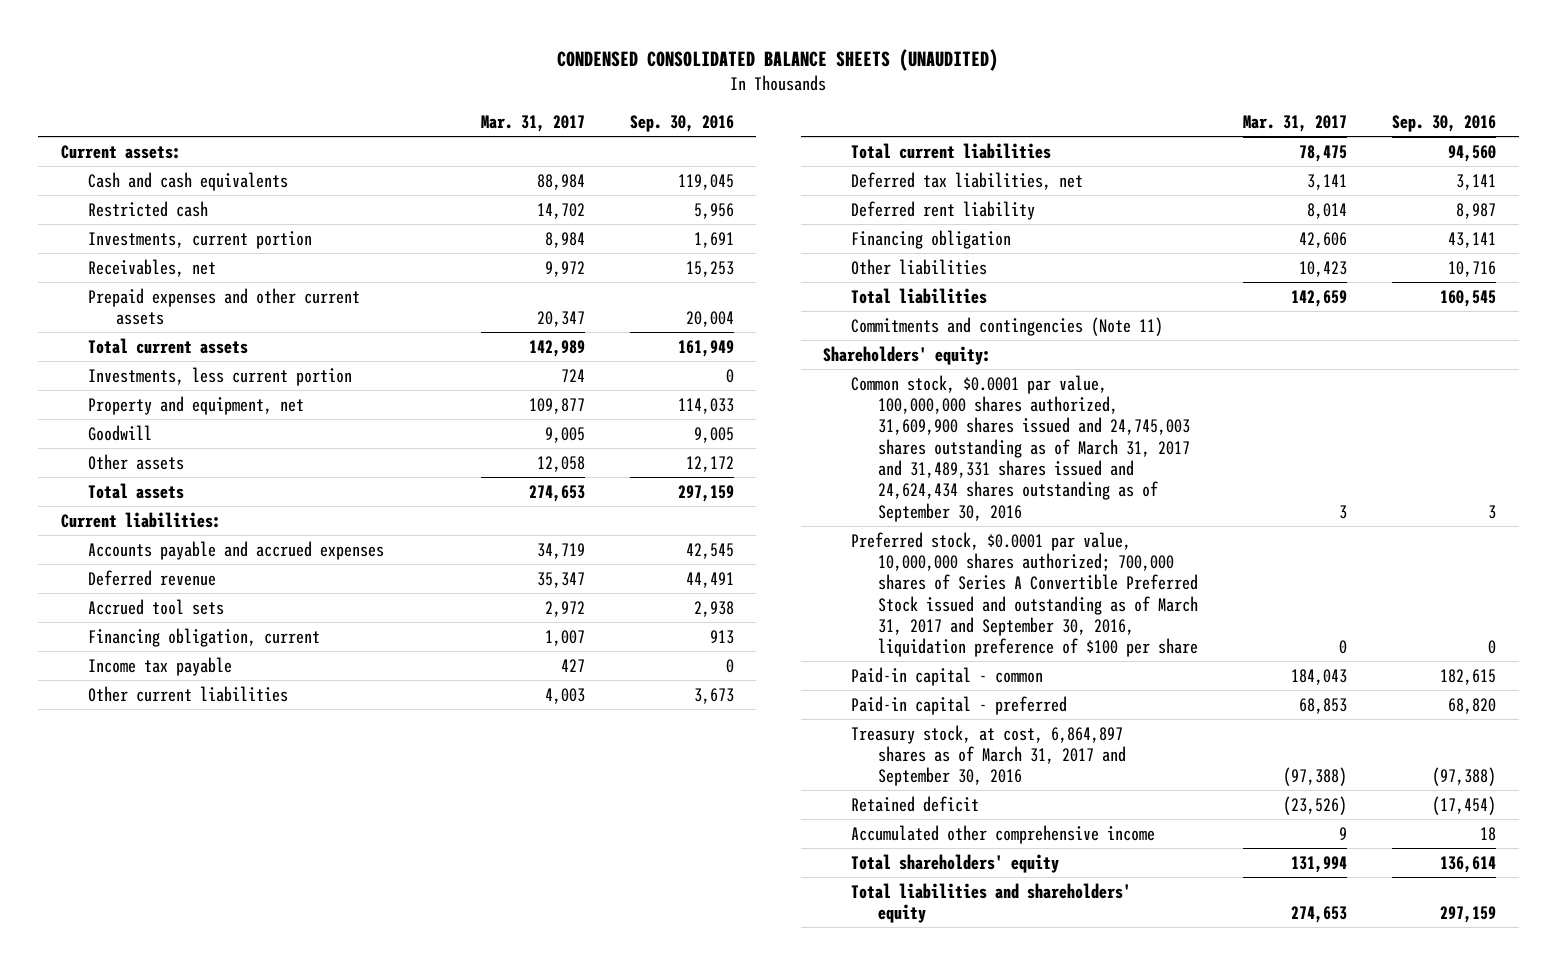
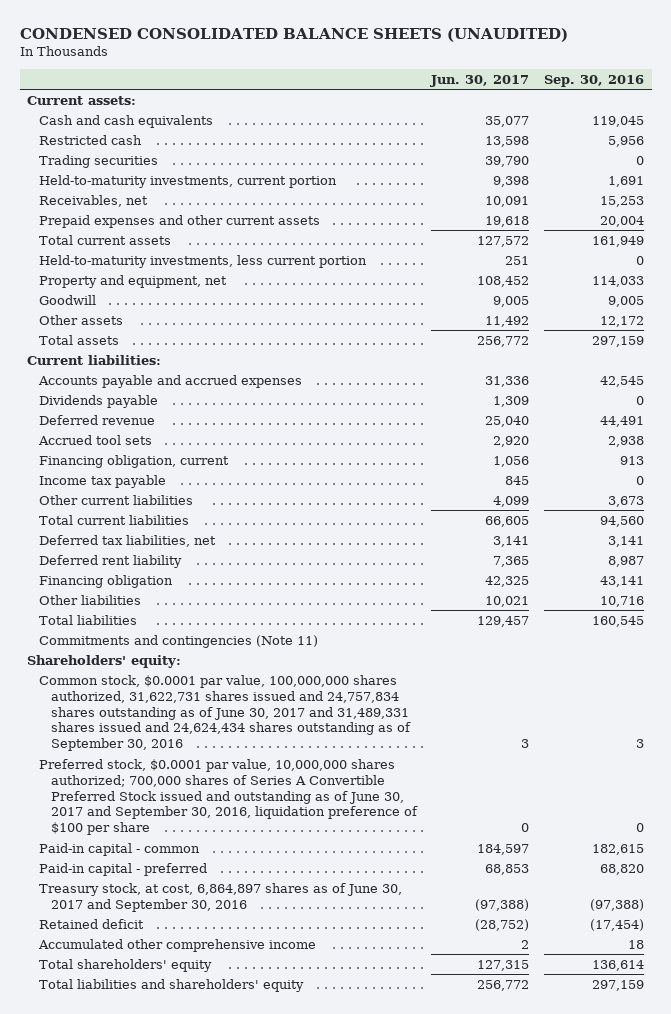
[480,115,585,133] Mar. 31, 2017 -> none
none -> [430,74,530,87] Jun. 30, 2017
none -> [38,154,158,168] Trading securities
[88,230,313,249] Investments, current portion -> [38,174,337,188] Held-to-maturity investments, current portion
[88,366,353,386] Investments, less current portion -> [38,254,367,268] Held-to-maturity investments, less current portion
none -> [38,394,158,408] Dividends payable
[850,374,1191,522] Common stock, $0.0001 par value, 100,000,000 shares authorized, 31,609,900 shares issued and 24,745,003 shares outstanding as of March 31, 2017 and 31,489,331 shares issued and 24,624,434 shares outstanding as of September 30, 2016 -> [38,674,411,752] Common stock, $0.0001 par value, 100,000,000 shares authorized, 31,622,731 shares issued and 24,757,834 shares outstanding as of June 30, 2017 and 31,489,331 shares issued and 24,624,434 shares outstanding as of September 30, 2016
[850,531,1199,658] Preferred stock, $0.0001 par value, 10,000,000 shares authorized; 700,000 shares of Series A Convertible Preferred Stock issued and outstanding as of March 31, 2017 and September 30, 2016, liquidation preference of $100 per share -> [38,758,418,836] Preferred stock, $0.0001 par value, 10,000,000 shares authorized; 700,000 shares of Series A Convertible Preferred Stock issued and outstanding as of June 30, 2017 and September 30, 2016, liquidation preference of $100 per share
[850,724,1127,787] Treasury stock, at cost, 6,864,897 shares as of March 31, 2017 and September 30, 2016 -> [38,882,402,912] Treasury stock, at cost, 6,864,897 shares as of June 30, 2017 and September 30, 2016

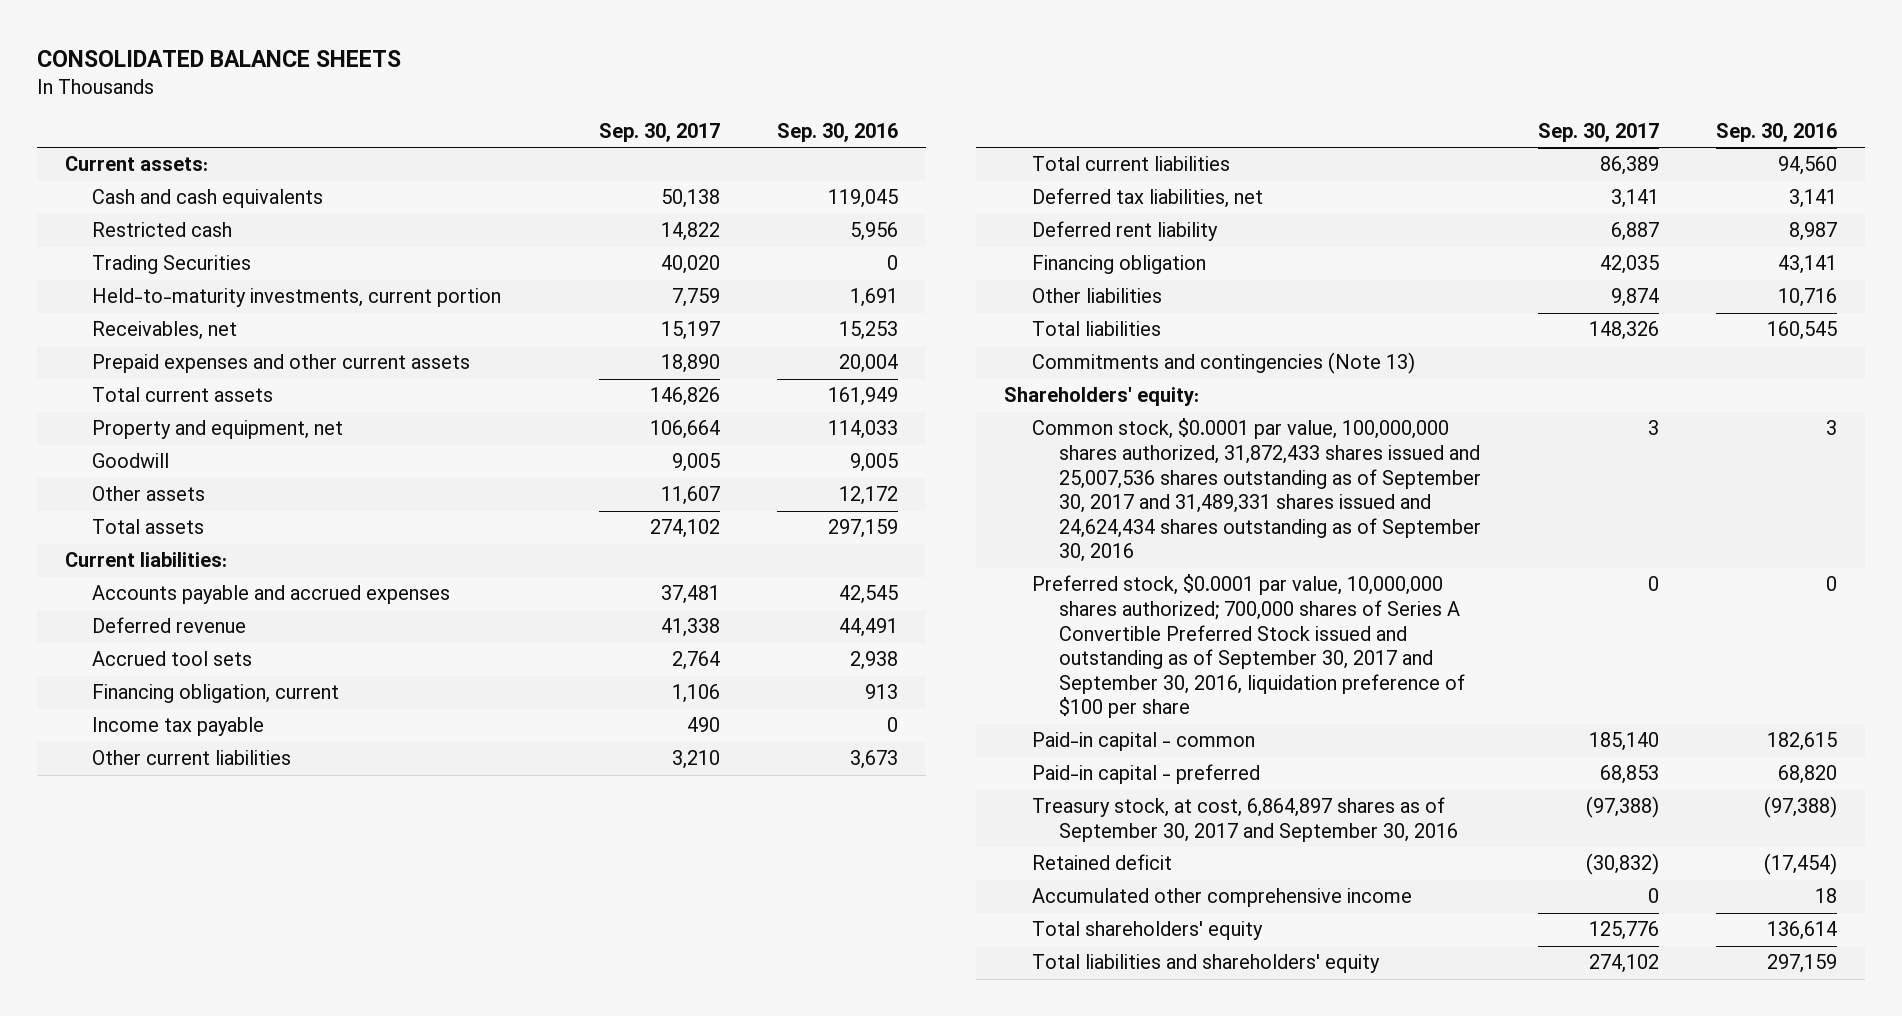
[19,28,568,43] CONDENSED CONSOLIDATED BALANCE SHEETS (UNAUDITED) -> [36,50,401,68] CONSOLIDATED BALANCE SHEETS
[430,74,530,87] Jun. 30, 2017 -> none
none -> [598,122,720,142] Sep. 30, 2017
[38,154,158,168] Trading securities -> [92,255,252,275] Trading Securities
[38,254,367,268] Held-to-maturity investments, less current portion -> none
[38,394,158,408] Dividends payable -> none
[38,634,318,648] Commitments and contingencies (Note 11) -> [1031,352,1415,375] Commitments and contingencies (Note 13)
[38,674,411,752] Common stock, $0.0001 par value, 100,000,000 shares authorized, 31,622,731 shares issued and 24,757,834 shares outstanding as of June 30, 2017 and 31,489,331 shares issued and 24,624,434 shares outstanding as of September 30, 2016 -> [1031,418,1481,563] Common stock, $0.0001 par value, 100,000,000 shares authorized, 31,872,433 shares issued and 25,007,536 shares outstanding as of September 30, 2017 and 31,489,331 shares issued and 24,624,434 shares outstanding as of September 30, 2016
[38,758,418,836] Preferred stock, $0.0001 par value, 10,000,000 shares authorized; 700,000 shares of Series A Convertible Preferred Stock issued and outstanding as of June 30, 2017 and September 30, 2016, liquidation preference of $100 per share -> [1031,574,1465,719] Preferred stock, $0.0001 par value, 10,000,000 shares authorized; 700,000 shares of Series A Convertible Preferred Stock issued and outstanding as of September 30, 2017 and September 30, 2016, liquidation preference of $100 per share
[38,882,402,912] Treasury stock, at cost, 6,864,897 shares as of June 30, 2017 and September 30, 2016 -> [1031,797,1458,843] Treasury stock, at cost, 6,864,897 shares as of September 30, 2017 and September 30, 2016

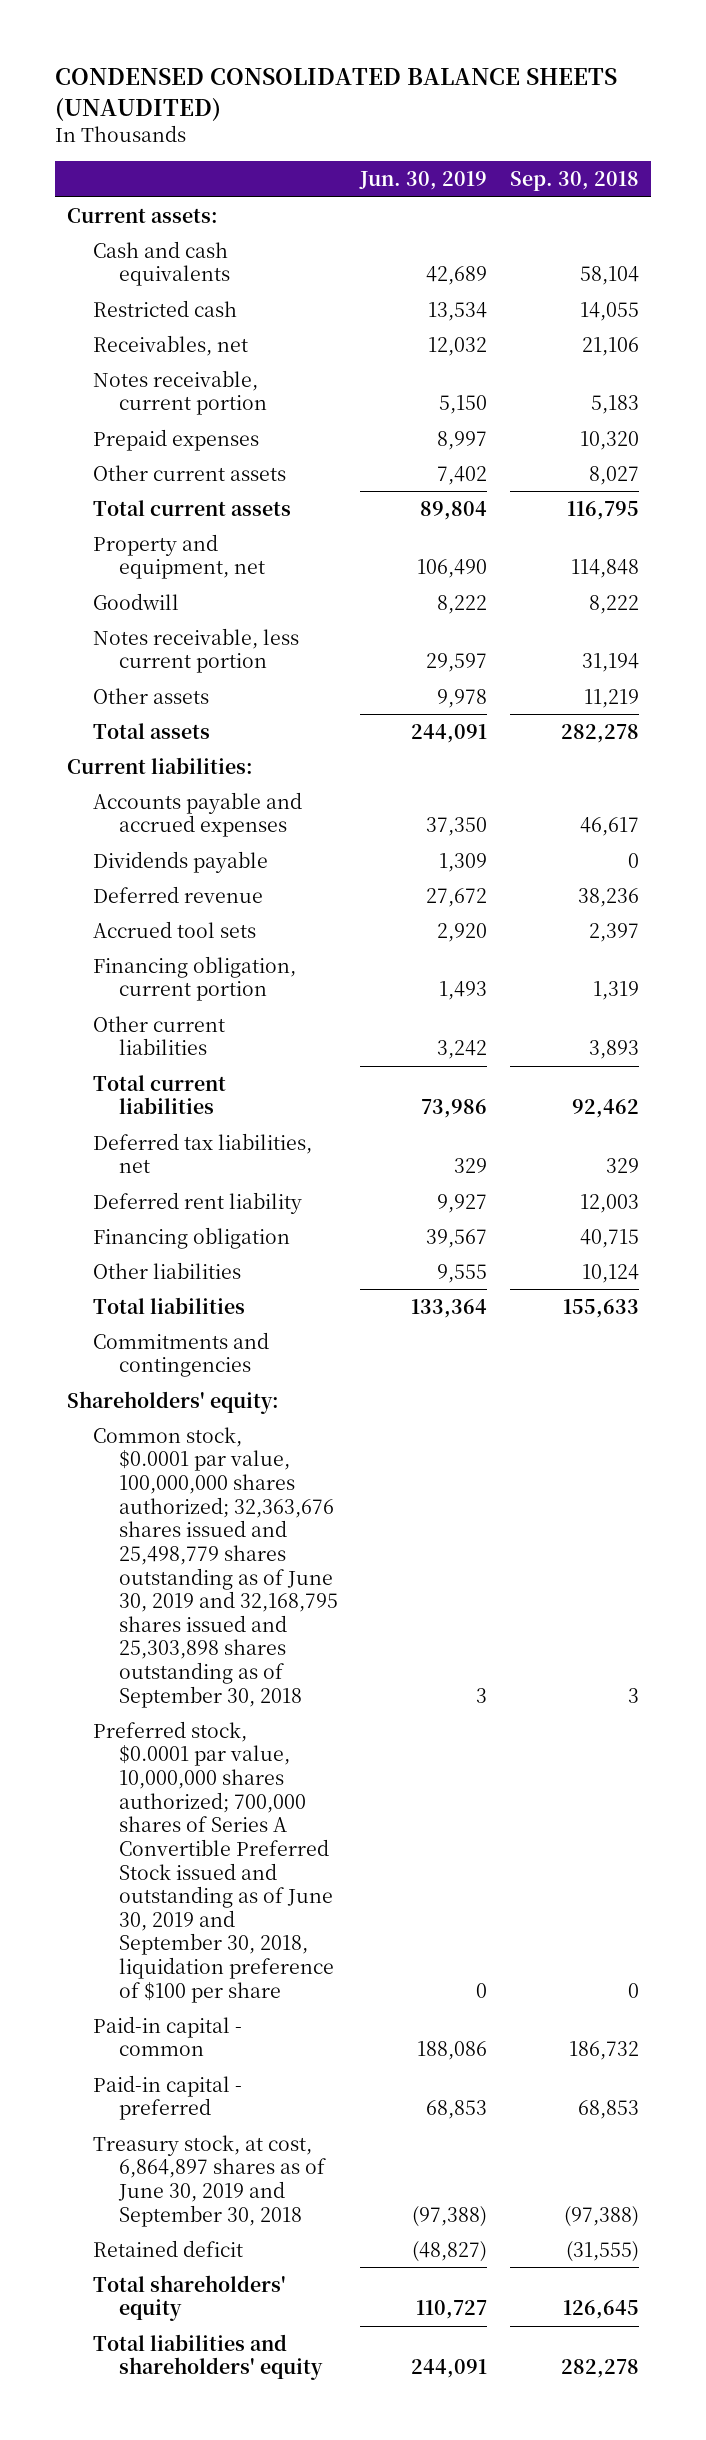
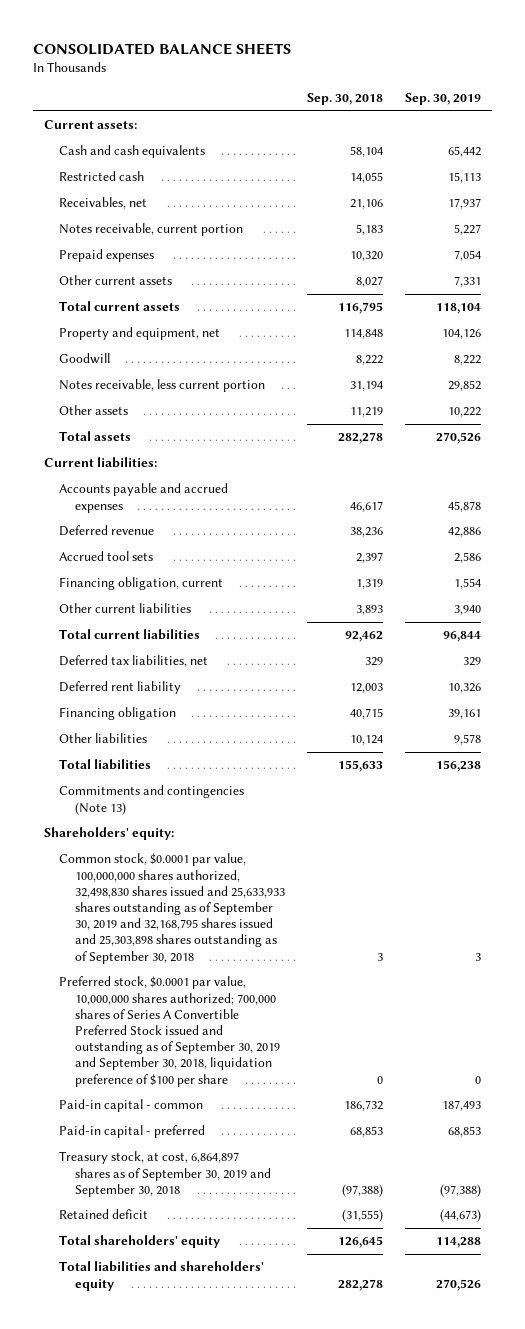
[55,68,618,121] CONDENSED CONSOLIDATED BALANCE SHEETS (UNAUDITED) -> [33,42,292,55] CONSOLIDATED BALANCE SHEETS
[359,171,488,191] Jun. 30, 2019 -> none
none -> [405,93,482,106] Sep. 30, 2019
[92,850,268,873] Dividends payable -> none
[92,955,296,1002] Financing obligation, current portion -> [59,577,224,591] Financing obligation, current
[92,1331,269,1378] Commitments and contingencies -> [59,785,245,815] Commitments and contingencies (Note 13)
[92,1426,338,1708] Common stock, $0.0001 par value, 100,000,000 shares authorized; 32,363,676 shares issued and 25,498,779 shares outstanding as of June 30, 2019 and 32,168,795 shares issued and 25,303,898 shares outstanding as of September 30, 2018 -> [59,853,285,964] Common stock, $0.0001 par value, 100,000,000 shares authorized, 32,498,830 shares issued and 25,633,933 shares outstanding as of September 30, 2019 and 32,168,795 shares issued and 25,303,898 shares outstanding as of September 30, 2018
[92,1720,334,2003] Preferred stock, $0.0001 par value, 10,000,000 shares authorized; 700,000 shares of Series A Convertible Preferred Stock issued and outstanding as of June 30, 2019 and September 30, 2018, liquidation preference of $100 per share -> [59,976,280,1087] Preferred stock, $0.0001 par value, 10,000,000 shares authorized; 700,000 shares of Series A Convertible Preferred Stock issued and outstanding as of September 30, 2019 and September 30, 2018, liquidation preference of $100 per share
[92,2134,326,2227] Treasury stock, at cost, 6,864,897 shares as of June 30, 2019 and September 30, 2018 -> [59,1151,271,1197] Treasury stock, at cost, 6,864,897 shares as of September 30, 2019 and September 30, 2018

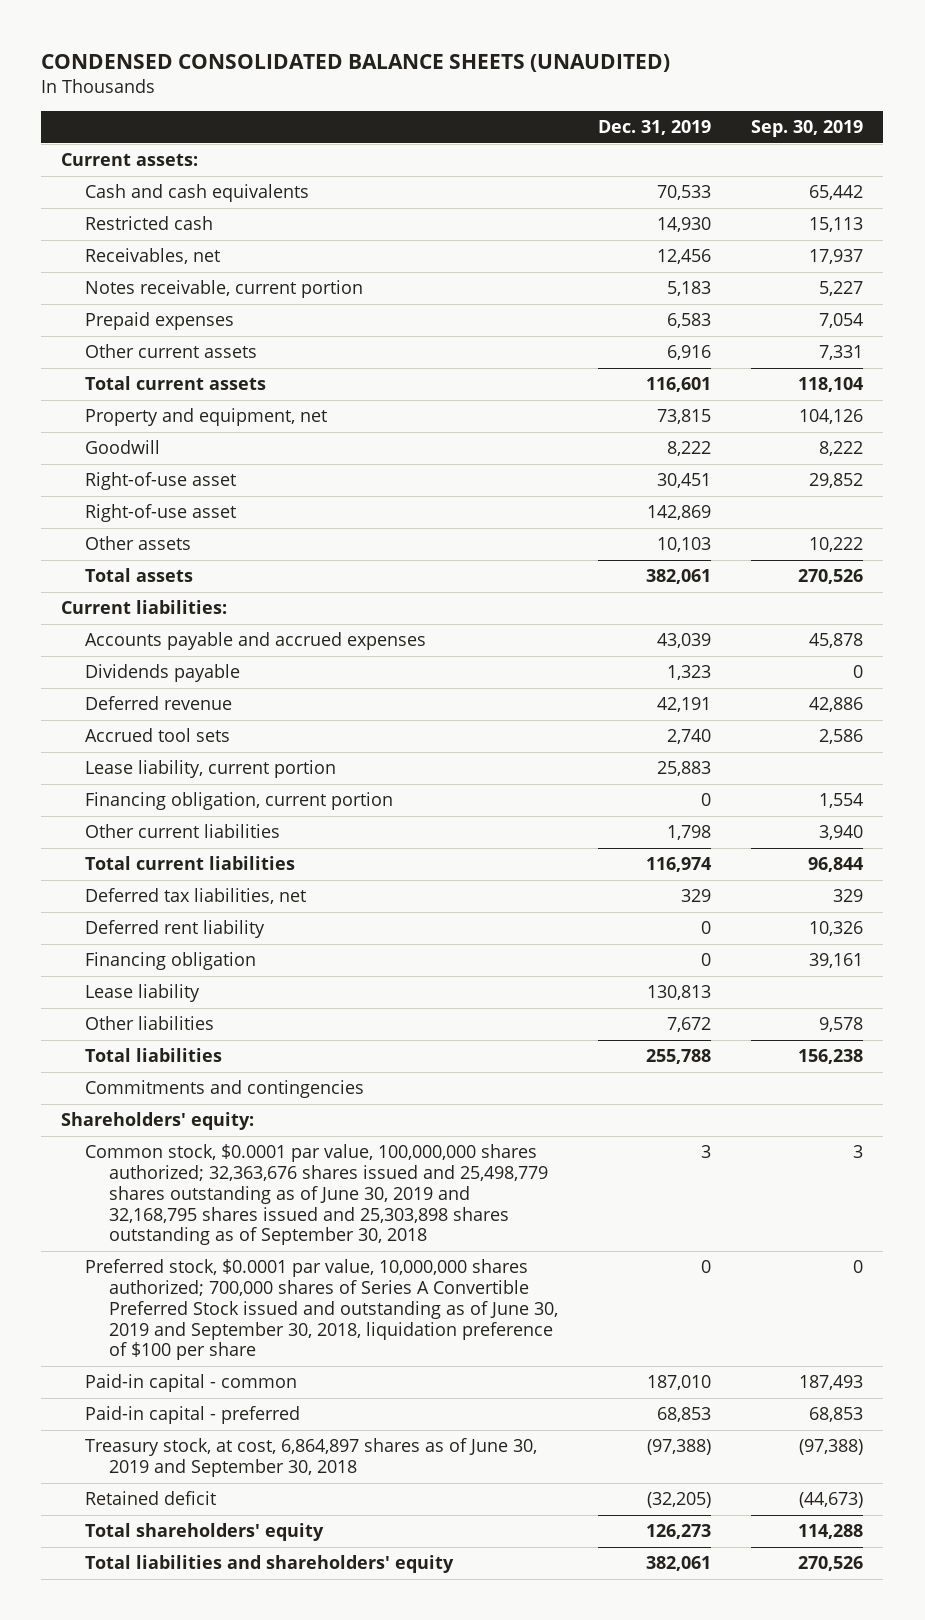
[33,42,292,55] CONSOLIDATED BALANCE SHEETS -> [41,53,671,72] CONDENSED CONSOLIDATED BALANCE SHEETS (UNAUDITED)
[306,93,383,106] Sep. 30, 2018 -> none
none -> [598,119,712,135] Dec. 31, 2019
[59,379,266,393] Notes receivable, less current portion -> [85,472,237,491] Right-of-use asset
none -> [85,504,237,523] Right-of-use asset
none -> [85,664,241,683] Dividends payable
none -> [85,760,337,779] Lease liability, current portion
[59,577,224,591] Financing obligation, current -> [85,792,394,811] Financing obligation, current portion
none -> [85,984,201,1003] Lease liability
[59,785,245,815] Commitments and contingencies (Note 13) -> [85,1080,365,1099] Commitments and contingencies
[59,853,285,964] Common stock, $0.0001 par value, 100,000,000 shares authorized, 32,498,830 shares issued and 25,633,933 shares outstanding as of September 30, 2019 and 32,168,795 shares issued and 25,303,898 shares outstanding as of September 30, 2018 -> [85,1144,549,1246] Common stock, $0.0001 par value, 100,000,000 shares authorized; 32,363,676 shares issued and 25,498,779 shares outstanding as of June 30, 2019 and 32,168,795 shares issued and 25,303,898 shares outstanding as of September 30, 2018
[59,976,280,1087] Preferred stock, $0.0001 par value, 10,000,000 shares authorized; 700,000 shares of Series A Convertible Preferred Stock issued and outstanding as of September 30, 2019 and September 30, 2018, liquidation preference of $100 per share -> [85,1259,559,1361] Preferred stock, $0.0001 par value, 10,000,000 shares authorized; 700,000 shares of Series A Convertible Preferred Stock issued and outstanding as of June 30, 2019 and September 30, 2018, liquidation preference of $100 per share
[59,1151,271,1197] Treasury stock, at cost, 6,864,897 shares as of September 30, 2019 and September 30, 2018 -> [85,1438,538,1478] Treasury stock, at cost, 6,864,897 shares as of June 30, 2019 and September 30, 2018

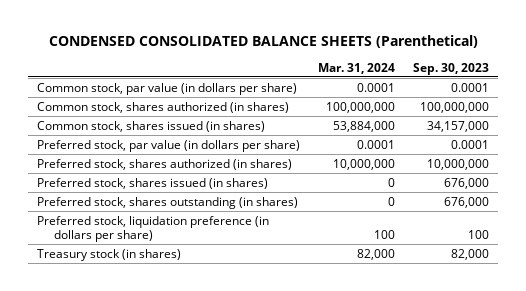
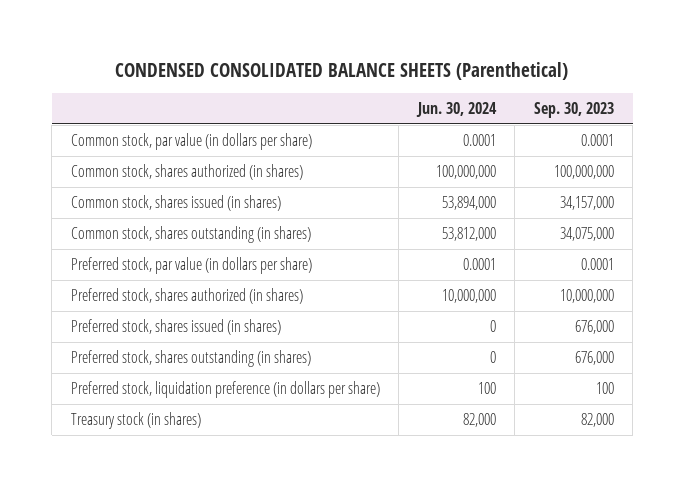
[318,62,396,74] Mar. 31, 2024 -> none
none -> [415,102,497,118] Jun. 30, 2024
none -> [70,226,311,244] Common stock, shares outstanding (in shares)

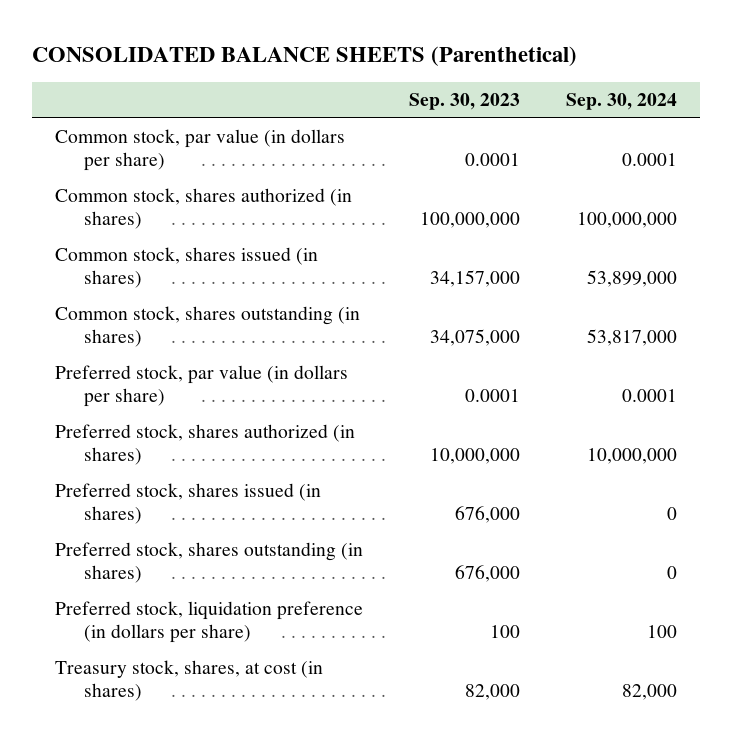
[115,61,569,80] CONDENSED CONSOLIDATED BALANCE SHEETS (Parenthetical) -> [31,46,577,67] CONSOLIDATED BALANCE SHEETS (Parenthetical)
[415,102,497,118] Jun. 30, 2024 -> none
none -> [565,93,677,111] Sep. 30, 2024
[70,412,201,430] Treasury stock (in shares) -> [54,660,323,702] Treasury stock, shares, at cost (in shares)

